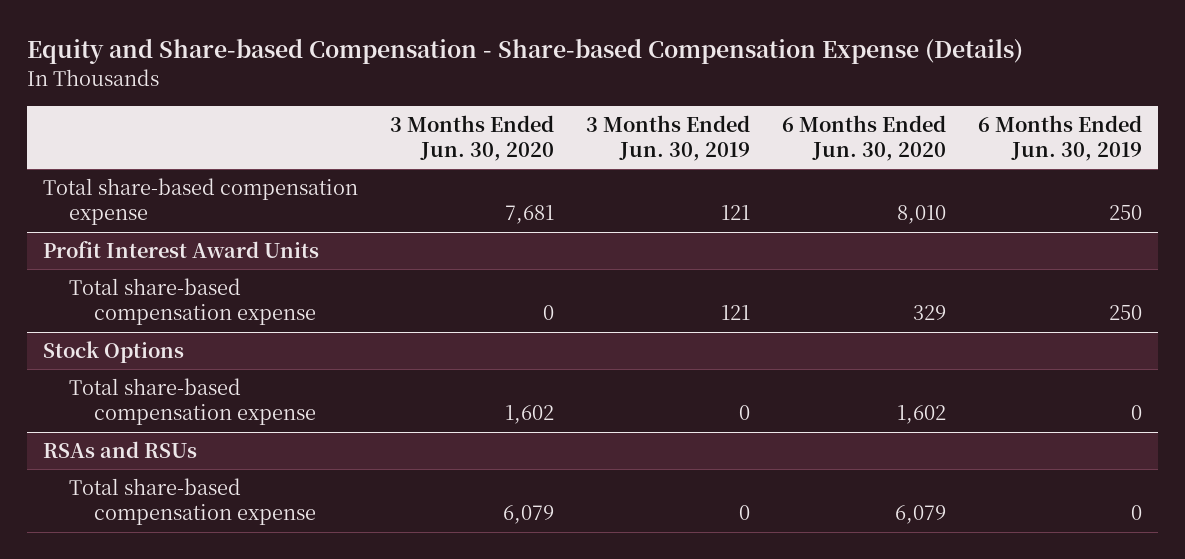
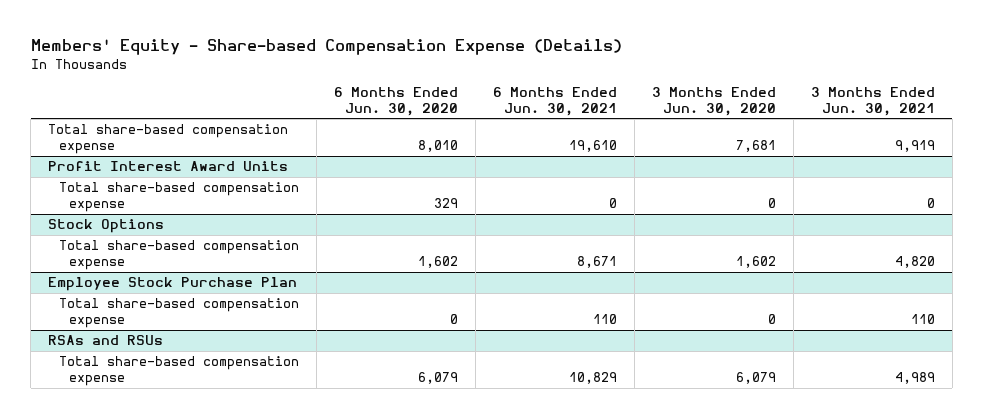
[27,38,1024,65] Equity and Share-based Compensation - Share-based Compensation Expense (Details) -> [30,38,622,55] Members' Equity - Share-based Compensation Expense (Details)
[586,114,751,161] 3 Months Ended Jun. 30, 2019 -> none
[977,114,1142,161] 6 Months Ended Jun. 30, 2019 -> none
none -> [492,87,617,116] 6 Months Ended Jun. 30, 2021
none -> [810,87,935,116] 3 Months Ended Jun. 30, 2021
none -> [48,277,298,292] Employee Stock Purchase Plan
none -> [58,298,299,329] Total share-based compensation expense

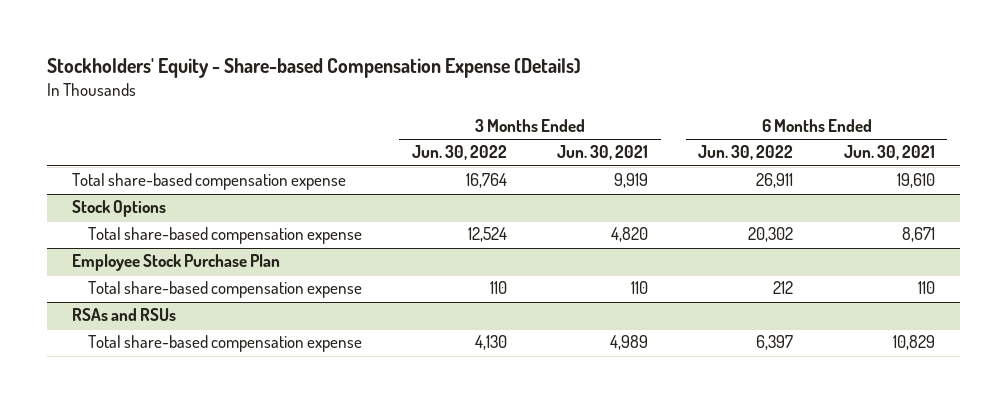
[30,38,622,55] Members' Equity - Share-based Compensation Expense (Details) -> [46,57,581,78] Stockholders' Equity - Share-based Compensation Expense (Details)
[333,87,458,116] 6 Months Ended Jun. 30, 2020 -> none
[651,87,776,116] 3 Months Ended Jun. 30, 2020 -> none
none -> [411,145,507,161] Jun. 30, 2022
none -> [698,145,794,161] Jun. 30, 2022
[48,161,289,172] Profit Interest Award Units -> none
[58,182,299,213] Total share-based compensation expense -> none

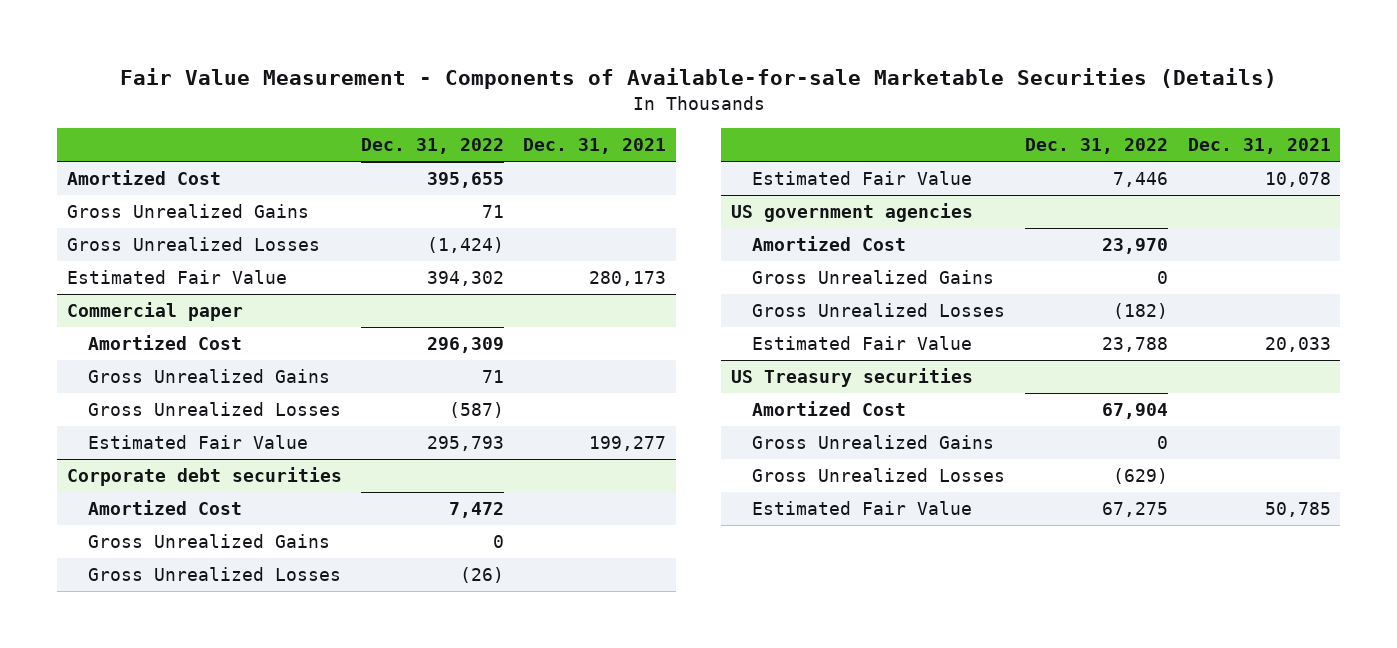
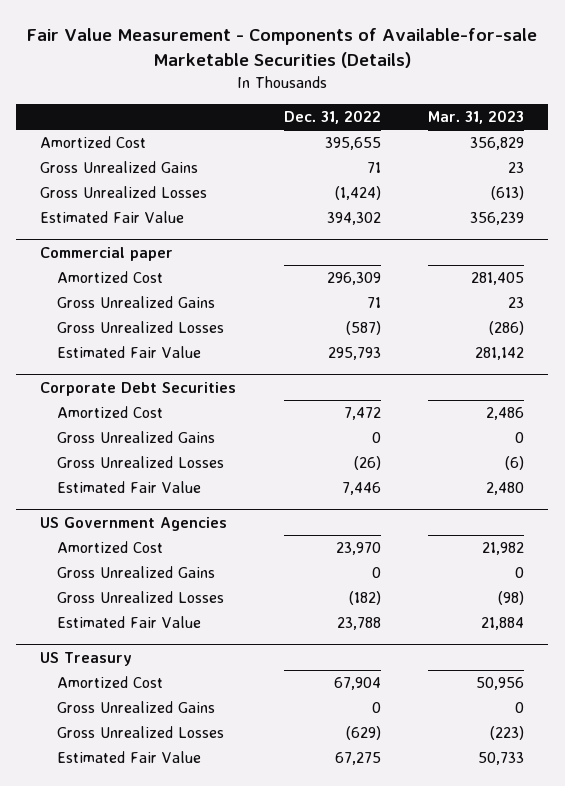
[523,138,667,155] Dec. 31, 2021 -> none
none -> [428,110,525,125] Mar. 31, 2023
[66,467,342,487] Corporate debt securities -> [40,381,237,396] Corporate Debt Securities
[731,203,974,223] US government agencies -> [40,516,228,531] US Government Agencies
[731,368,974,388] US Treasury securities -> [40,651,133,666] US Treasury

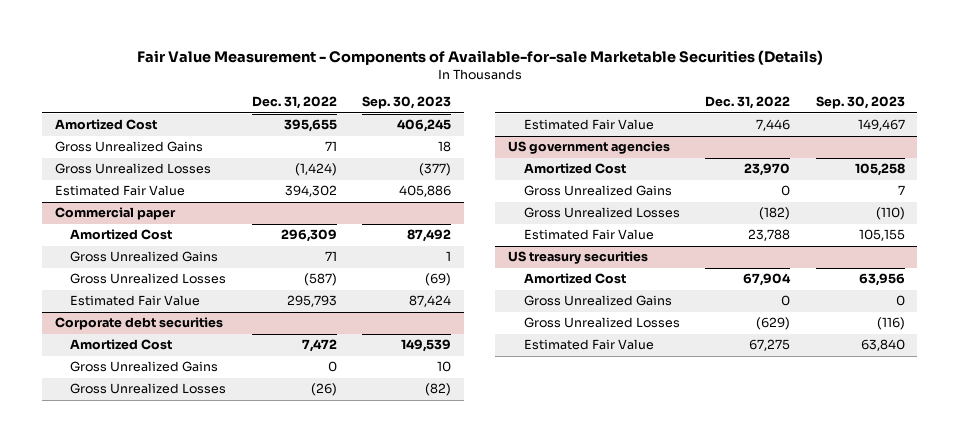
[428,110,525,125] Mar. 31, 2023 -> none
none -> [362,96,452,110] Sep. 30, 2023
[40,381,237,396] Corporate Debt Securities -> [55,317,224,331] Corporate debt securities
[40,516,228,531] US Government Agencies -> [508,141,671,155] US government agencies
[40,651,133,666] US Treasury -> [508,251,649,265] US treasury securities

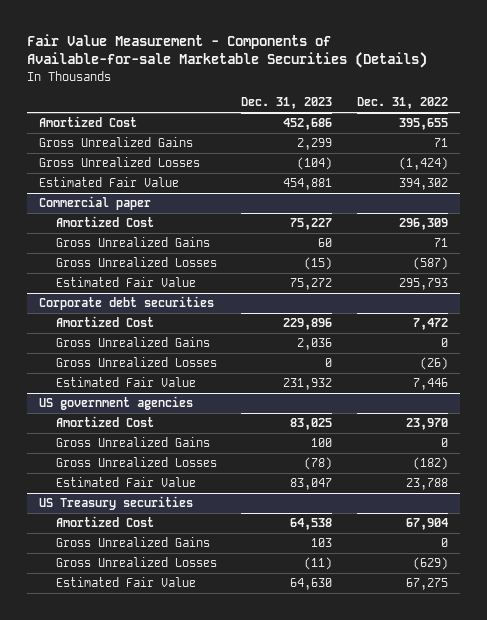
[362,96,452,110] Sep. 30, 2023 -> none
none -> [241,97,333,110] Dec. 31, 2023
[508,251,649,265] US treasury securities -> [39,495,194,510] US Treasury securities

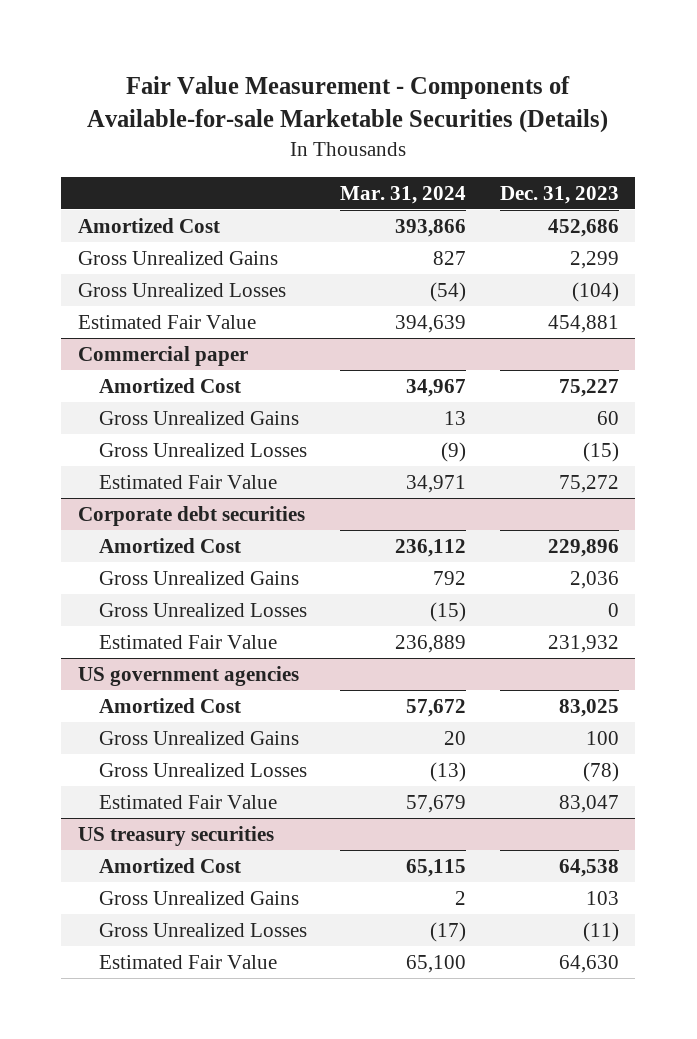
[356,97,448,110] Dec. 31, 2022 -> none
none -> [340,185,467,204] Mar. 31, 2024
[39,495,194,510] US Treasury securities -> [77,825,274,846] US treasury securities

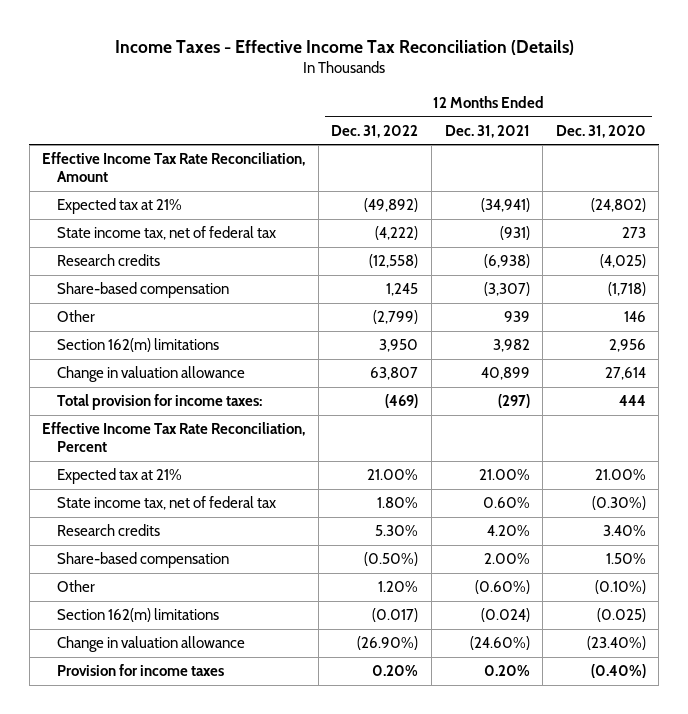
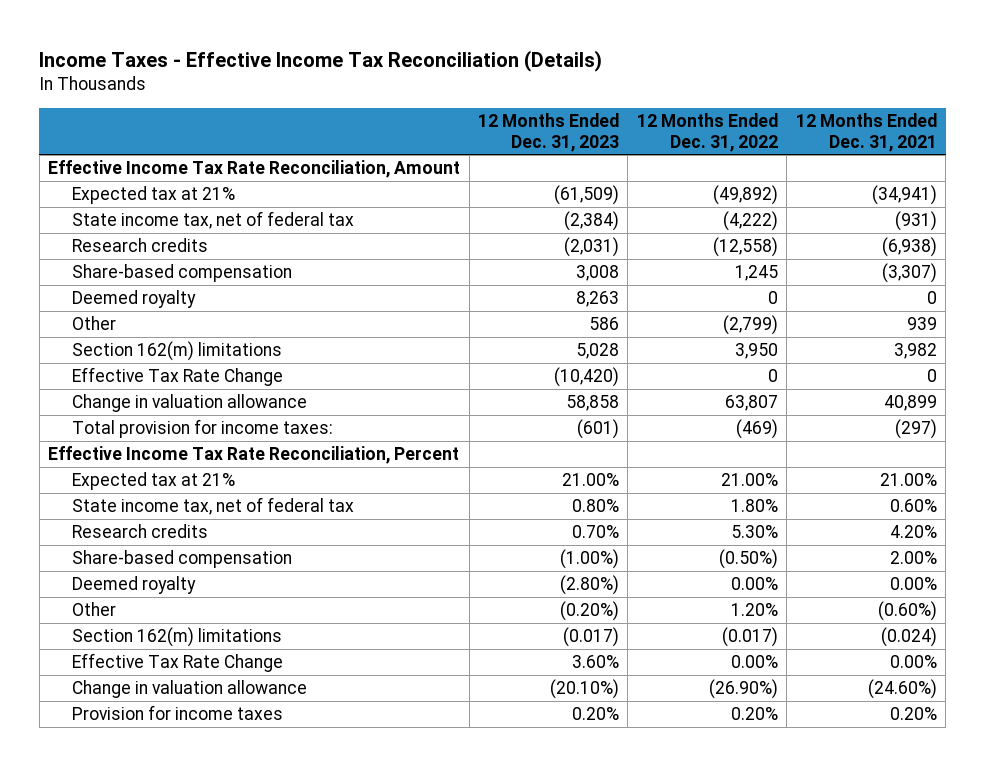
[555,124,646,138] Dec. 31, 2020 -> none
none -> [478,113,620,152] 12 Months Ended Dec. 31, 2023
none -> [72,290,197,309] Deemed royalty
none -> [72,367,284,387] Effective Tax Rate Change
none -> [72,576,197,595] Deemed royalty
none -> [72,653,284,673] Effective Tax Rate Change

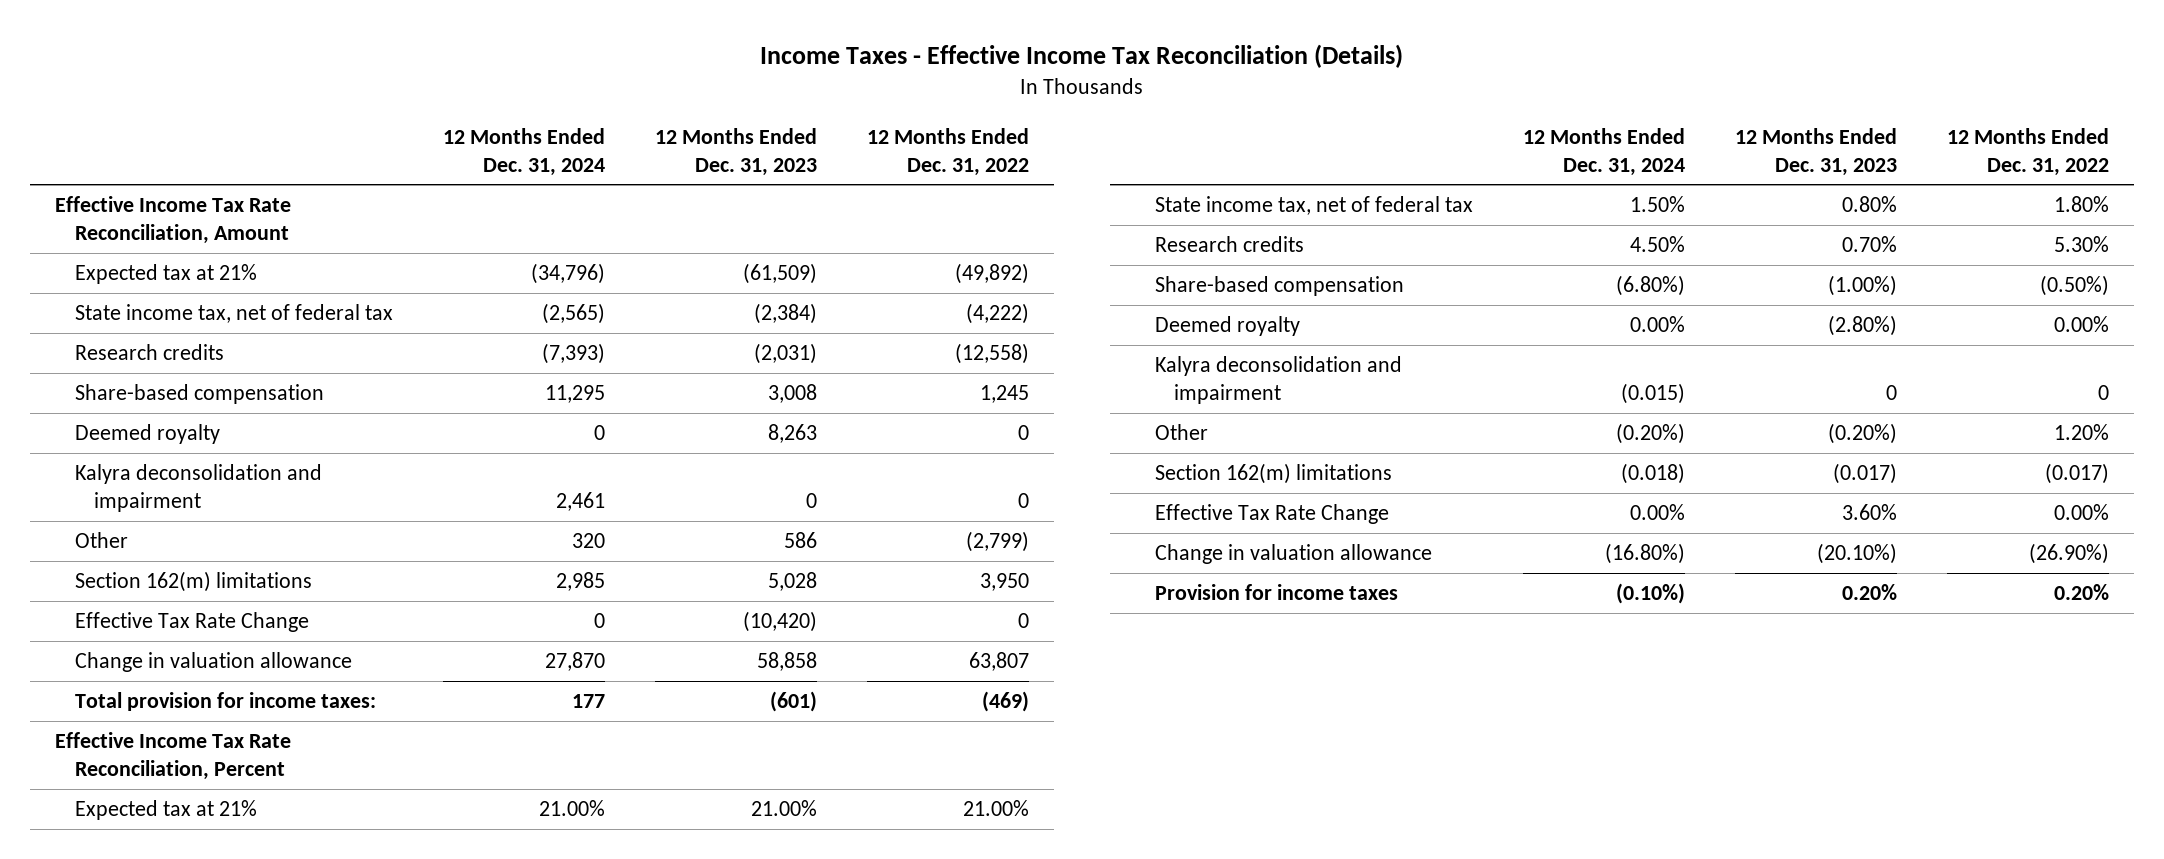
[795,113,937,152] 12 Months Ended Dec. 31, 2021 -> none
none -> [442,127,605,176] 12 Months Ended Dec. 31, 2024
none -> [74,464,322,513] Kalyra deconsolidation and impairment
none -> [1154,356,1402,405] Kalyra deconsolidation and impairment

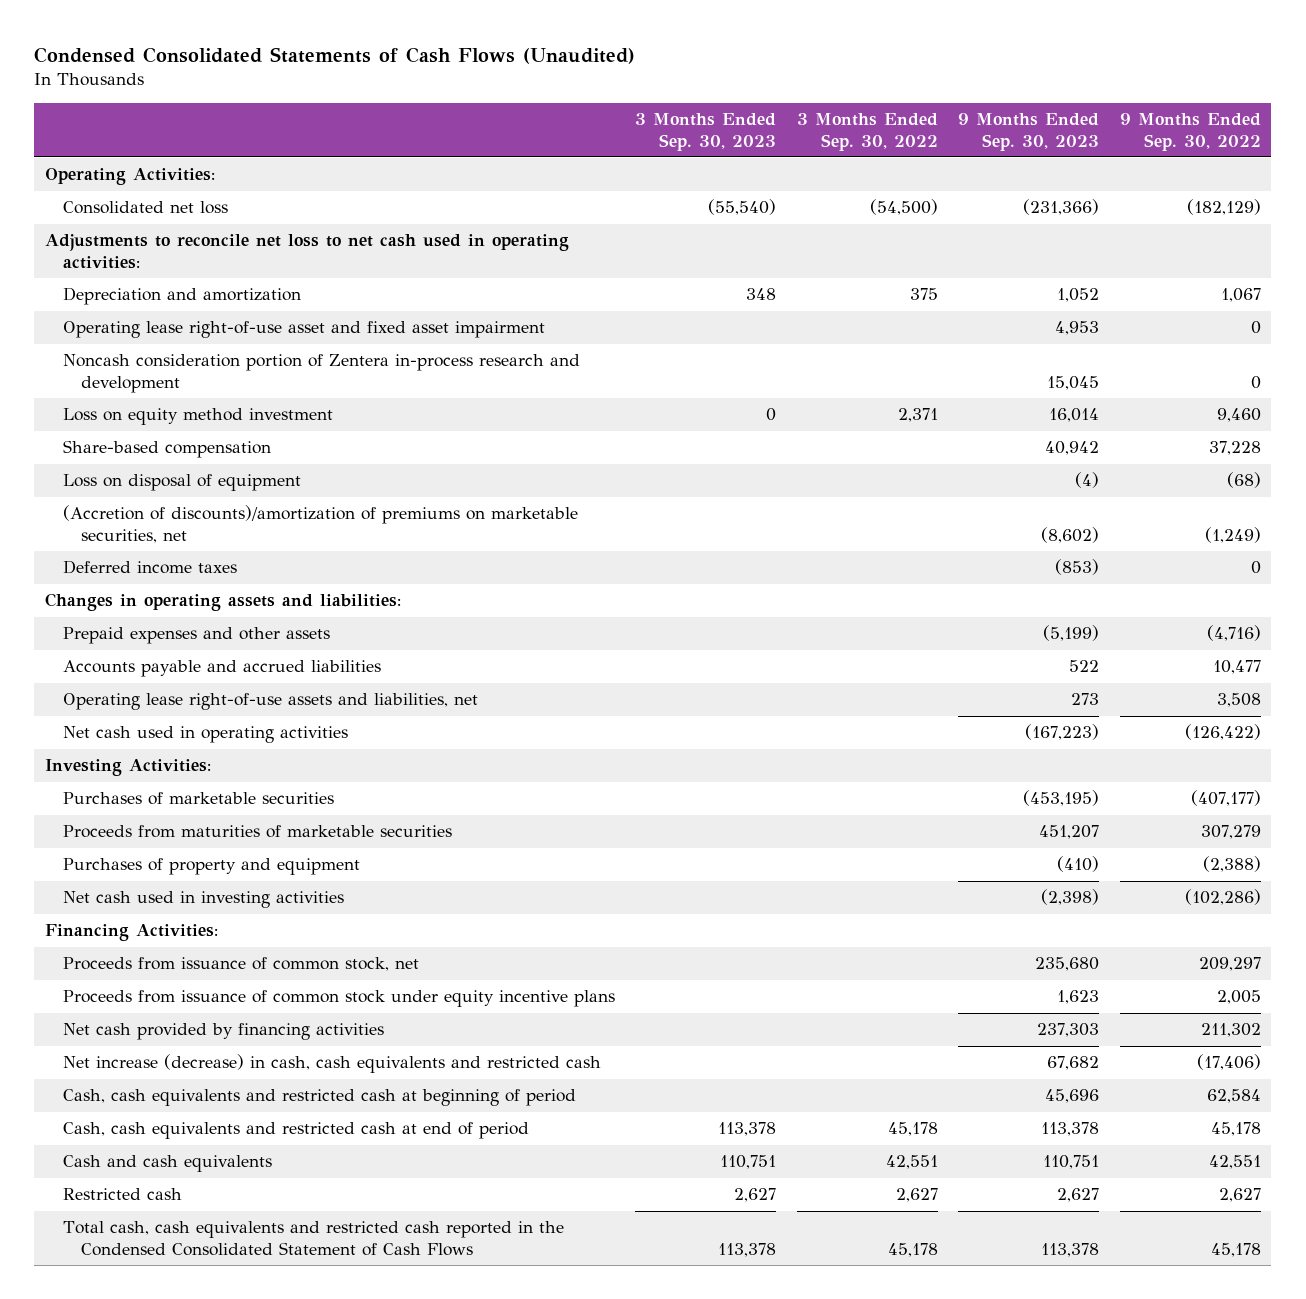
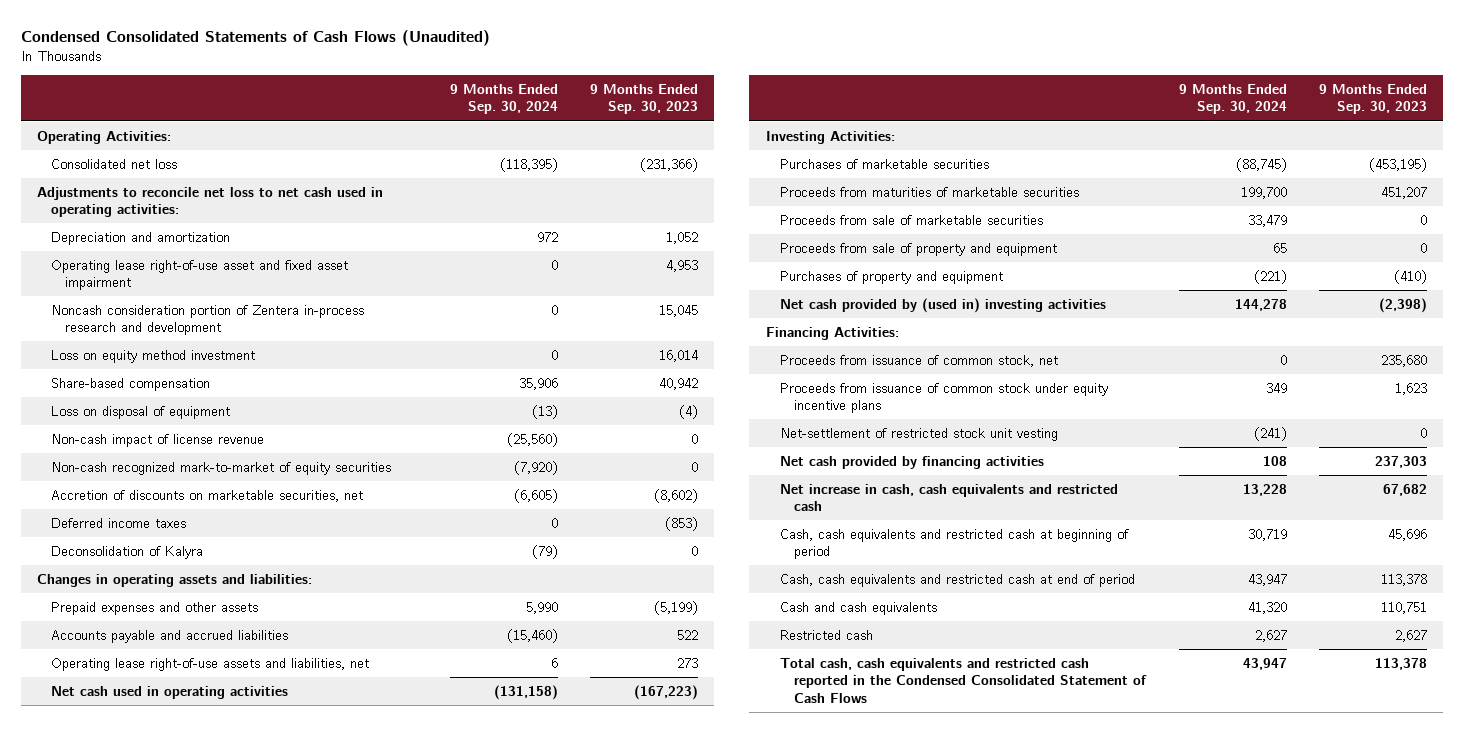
[635,113,777,151] 3 Months Ended Sep. 30, 2023 -> none
[796,113,938,151] 3 Months Ended Sep. 30, 2022 -> none
[1120,113,1262,151] 9 Months Ended Sep. 30, 2022 -> none
none -> [449,83,558,115] 9 Months Ended Sep. 30, 2024
none -> [50,433,264,447] Non-cash impact of license revenue
none -> [50,461,391,475] Non-cash recognized mark-to-market of equity securities
[62,505,578,543] (Accretion of discounts)/amortization of premiums on marketable securities, net -> [50,489,363,502] Accretion of discounts on marketable securities, net
none -> [50,545,203,559] Deconsolidation of Kalyra
none -> [779,214,1043,225] Proceeds from sale of marketable securities
none -> [779,242,1057,256] Proceeds from sale of property and equipment
[62,891,344,909] Net cash used in investing activities -> [779,297,1106,313] Net cash provided by (used in) investing activities
none -> [779,427,1058,441] Net-settlement of restricted stock unit vesting
[62,1054,601,1074] Net increase (decrease) in cash, cash equivalents and restricted cash -> [779,483,1118,512] Net increase in cash, cash equivalents and restricted cash

